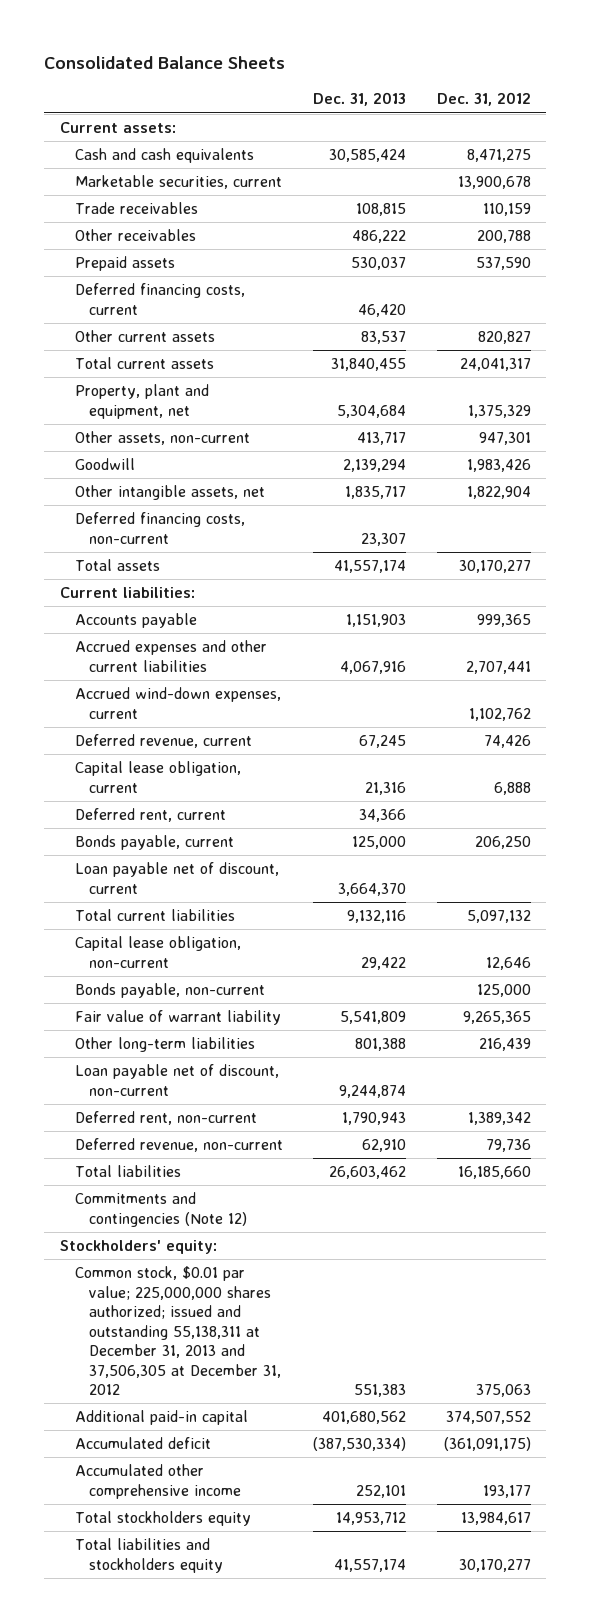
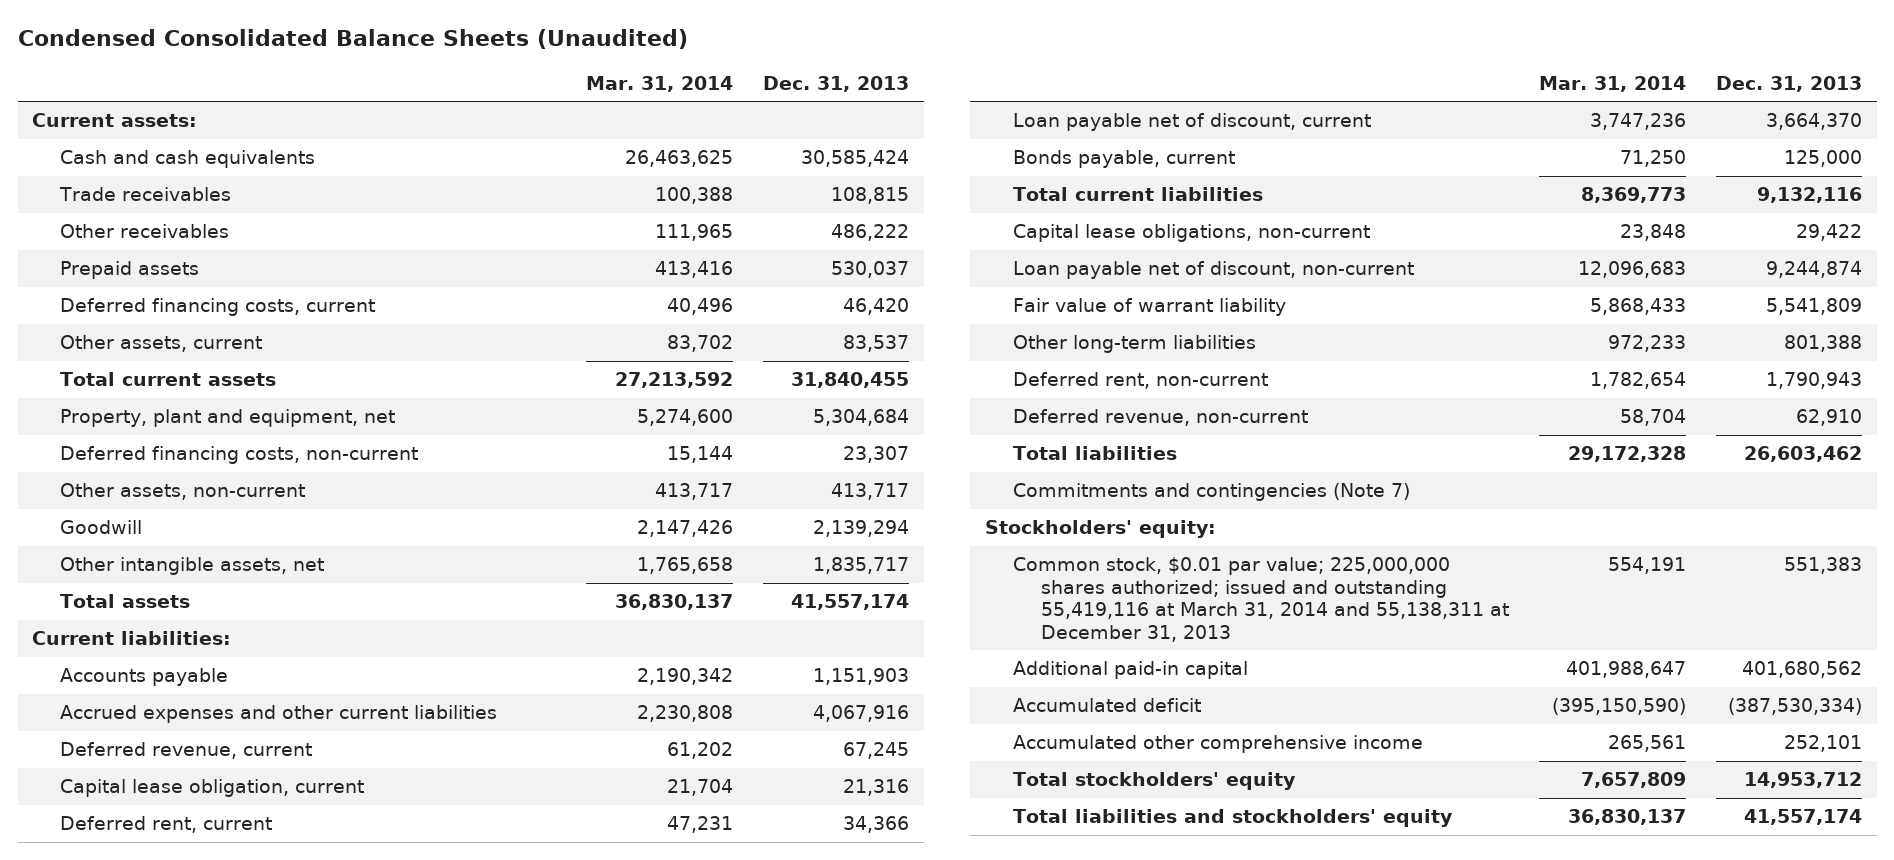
[44,56,286,70] Consolidated Balance Sheets -> [17,29,688,50] Condensed Consolidated Balance Sheets (Unaudited)
[437,92,532,107] Dec. 31, 2012 -> none
none -> [586,75,734,92] Mar. 31, 2014
[74,175,282,190] Marketable securities, current -> none
[74,330,215,343] Other current assets -> [60,335,263,353] Other assets, current
[74,512,245,544] Deferred financing costs, non-current -> [60,446,419,465] Deferred financing costs, non-current
[74,687,281,719] Accrued wind-down expenses, current -> none
[74,835,234,851] Bonds payable, current -> [1013,150,1236,169] Bonds payable, current
[74,983,265,999] Bonds payable, non-current -> none
[74,936,241,968] Capital lease obligation, non-current -> [1013,224,1371,243] Capital lease obligations, non-current
[74,1064,279,1096] Loan payable net of discount, non-current -> [1013,261,1415,280] Loan payable net of discount, non-current
[74,1192,248,1227] Commitments and contingencies (Note 12) -> [1013,483,1411,502] Commitments and contingencies (Note 7)
[74,1266,282,1396] Common stock, $0.01 par value; 225,000,000 shares authorized; issued and outstanding 55,138,311 at December 31, 2013 and 37,506,305 at December 31, 2012 -> [1013,557,1509,642] Common stock, $0.01 par value; 225,000,000 shares authorized; issued and outstanding 55,419,116 at March 31, 2014 and 55,138,311 at December 31, 2013
[74,1511,251,1527] Total stockholders equity -> [1013,772,1297,791] Total stockholders' equity
[74,1538,224,1573] Total liabilities and stockholders equity -> [1013,809,1454,828] Total liabilities and stockholders' equity

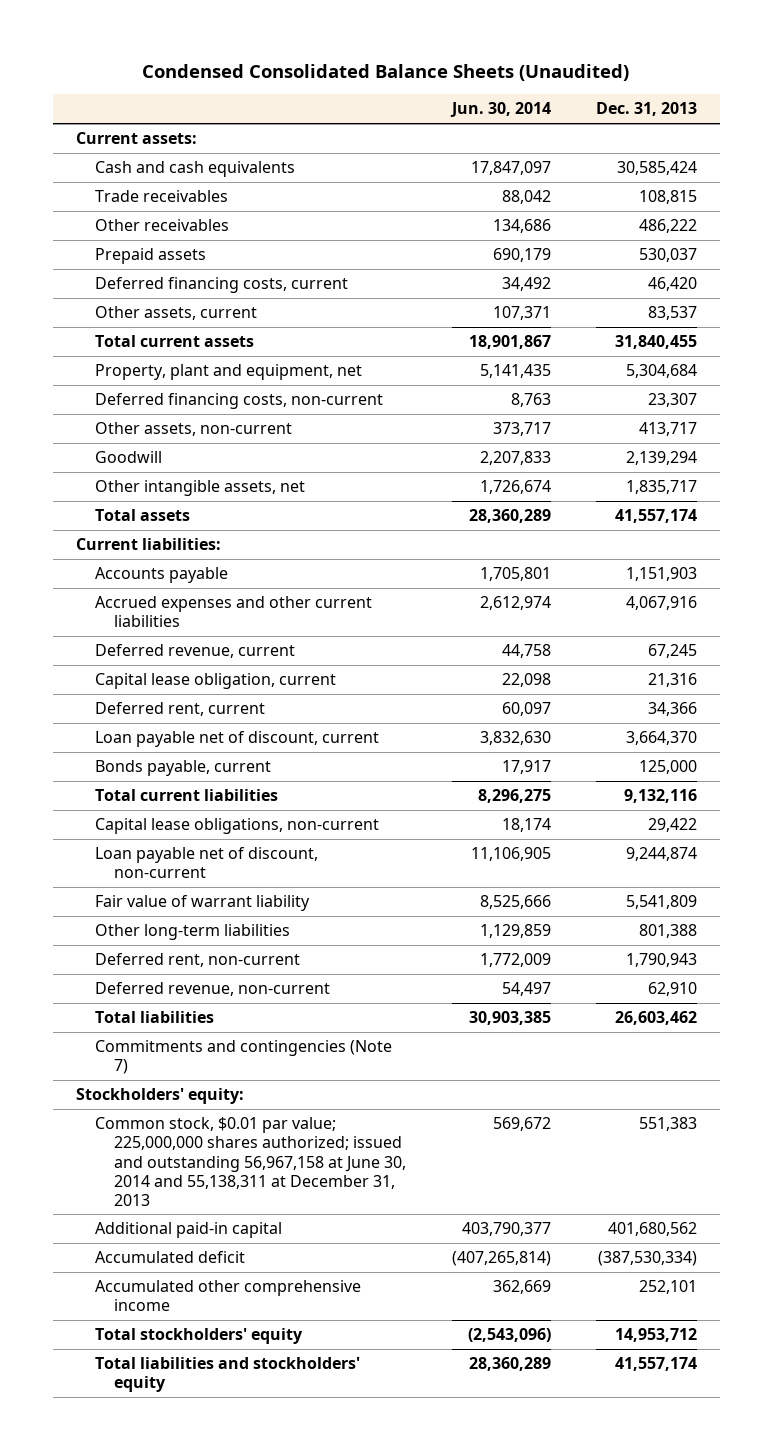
[586,75,734,92] Mar. 31, 2014 -> none
none -> [449,102,551,118] Jun. 30, 2014
[1013,557,1509,642] Common stock, $0.01 par value; 225,000,000 shares authorized; issued and outstanding 55,419,116 at March 31, 2014 and 55,138,311 at December 31, 2013 -> [94,1117,407,1206] Common stock, $0.01 par value; 225,000,000 shares authorized; issued and outstanding 56,967,158 at June 30, 2014 and 55,138,311 at December 31, 2013

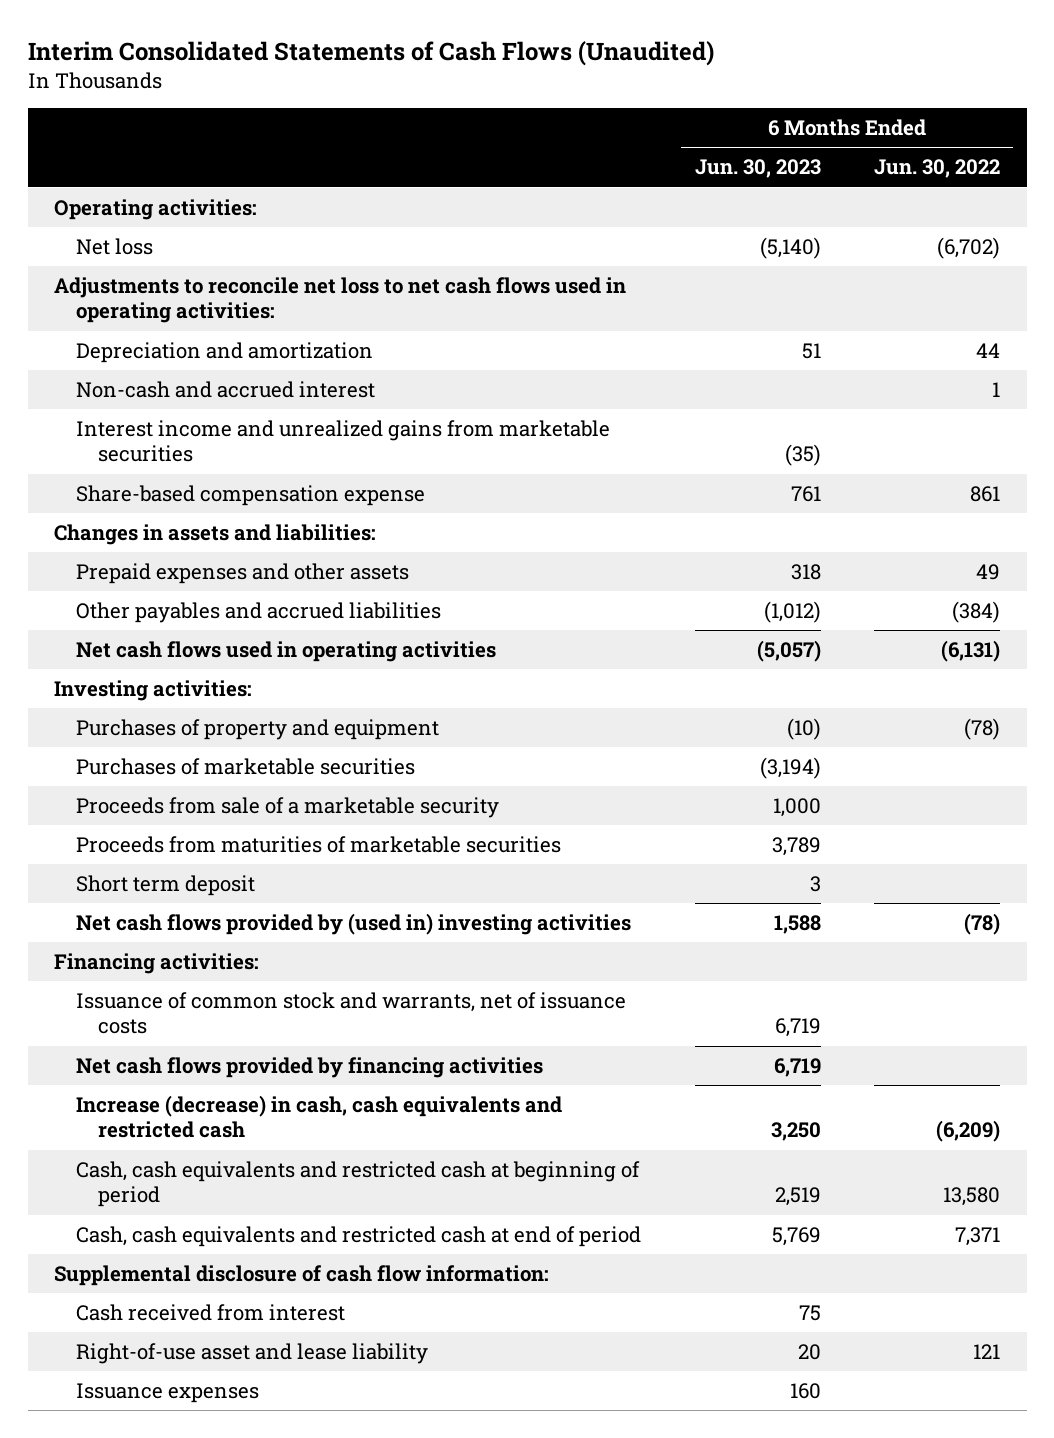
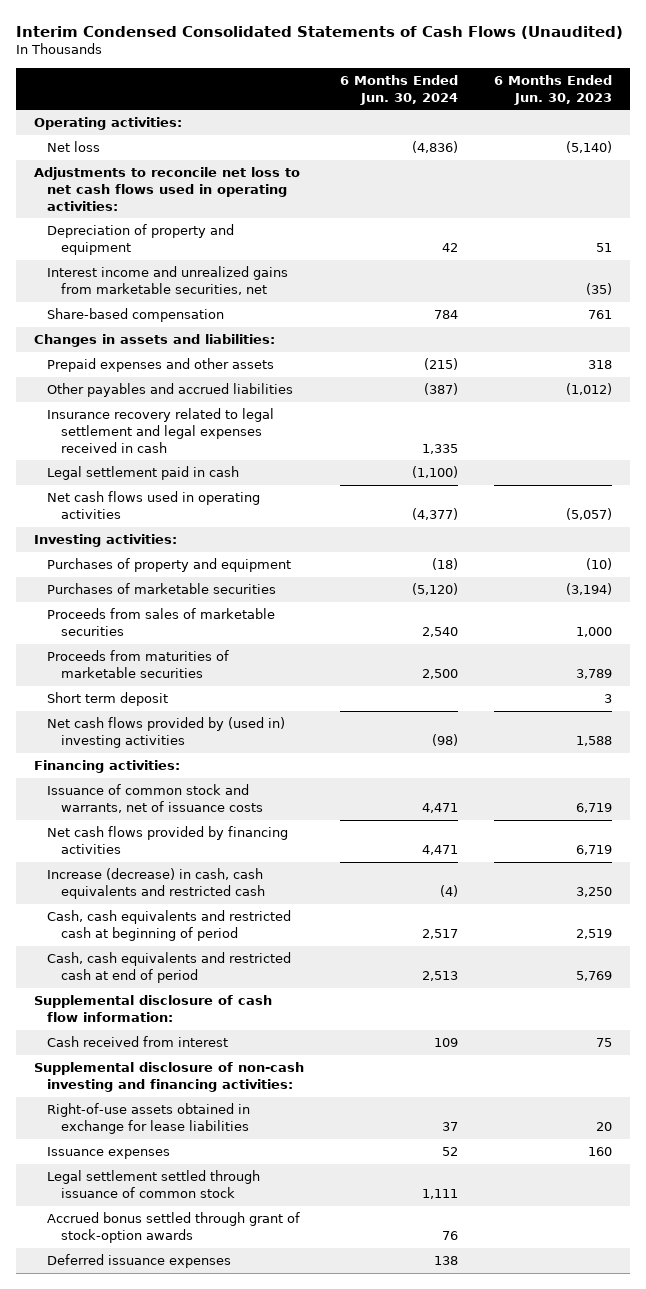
[27,40,714,66] Interim Consolidated Statements of Cash Flows (Unaudited) -> [16,25,624,39] Interim Condensed Consolidated Statements of Cash Flows (Unaudited)
[874,159,1001,179] Jun. 30, 2022 -> none
none -> [339,74,458,105] 6 Months Ended Jun. 30, 2024
[76,380,376,398] Non-cash and accrued interest -> none
[76,341,374,363] Depreciation and amortization -> [47,224,235,256] Depreciation of property and equipment
[76,419,611,463] Interest income and unrealized gains from marketable securities -> [47,266,289,296] Interest income and unrealized gains from marketable securities, net
[76,484,426,506] Share-based compensation expense -> [47,308,225,323] Share-based compensation
none -> [47,408,275,453] Insurance recovery related to legal settlement and legal expenses received in cash
none -> [47,466,240,481] Legal settlement paid in cash
[76,796,500,818] Proceeds from sale of a marketable security -> [47,608,276,637] Proceeds from sales of marketable securities
none -> [34,1062,305,1093] Supplemental disclosure of non-cash investing and financing activities:
[76,1342,429,1364] Right-of-use asset and lease liability -> [47,1103,251,1135] Right-of-use assets obtained in exchange for lease liabilities
none -> [47,1170,261,1199] Legal settlement settled through issuance of common stock
none -> [47,1212,301,1244] Accrued bonus settled through grant of stock-option awards
none -> [47,1254,232,1269] Deferred issuance expenses

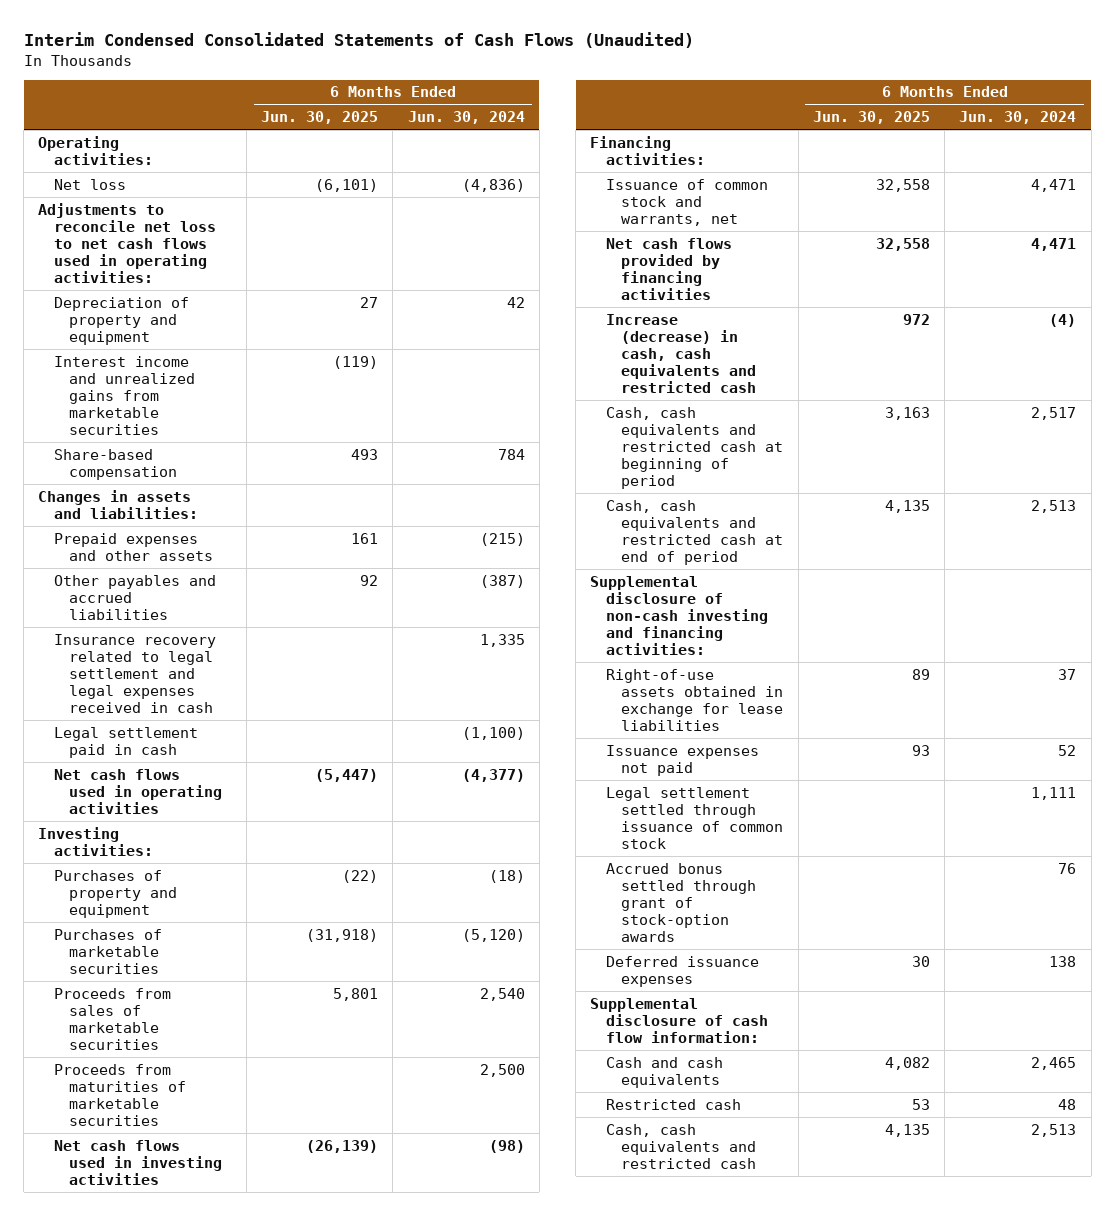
[493,74,612,105] 6 Months Ended Jun. 30, 2023 -> none
none -> [260,111,378,125] Jun. 30, 2025
[47,266,289,296] Interest income and unrealized gains from marketable securities, net -> [53,355,196,436] Interest income and unrealized gains from marketable securities
[47,692,169,707] Short term deposit -> none
[47,717,286,749] Net cash flows provided by (used in) investing activities -> [53,1139,223,1185] Net cash flows used in investing activities
[47,784,263,814] Issuance of common stock and warrants, net of issuance costs -> [605,178,768,226] Issuance of common stock and warrants, net
[47,1036,229,1048] Cash received from interest -> none
[47,1147,171,1160] Issuance expenses -> [605,744,759,776] Issuance expenses not paid
[34,995,273,1023] Supplemental disclosure of cash flow information: -> [590,997,768,1043] Supplemental disclosure of cash flow information:
none -> [605,1056,723,1088] Cash and cash equivalents
none -> [605,1098,741,1110] Restricted cash
none -> [605,1123,757,1169] Cash, cash equivalents and restricted cash

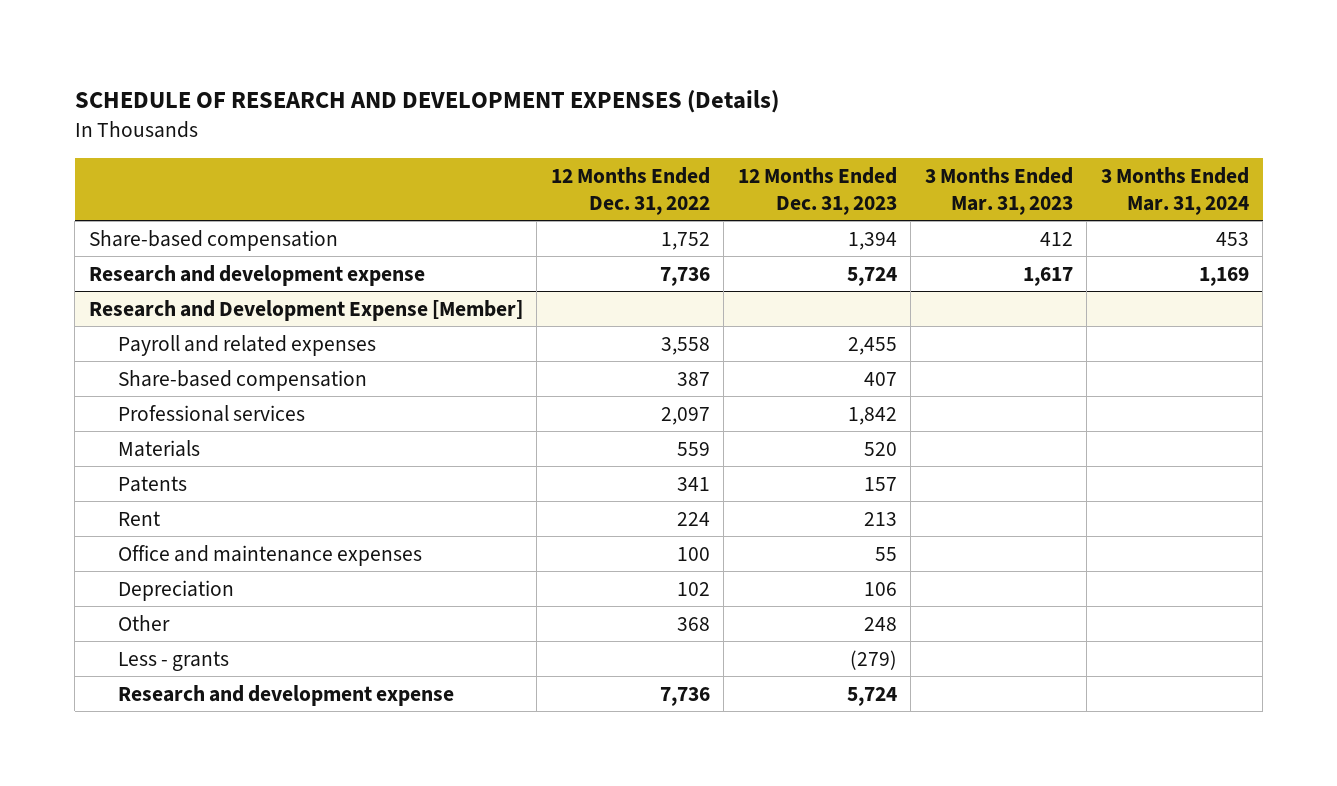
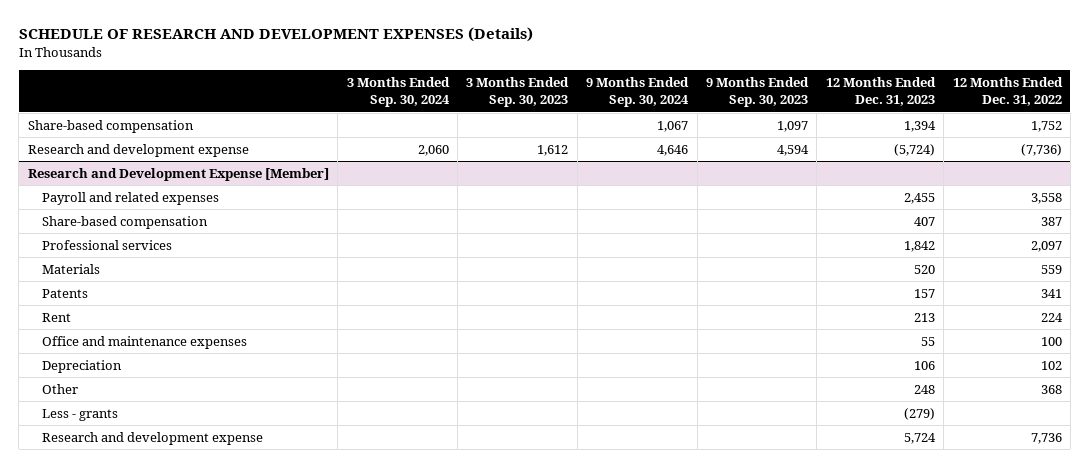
[924,166,1073,215] 3 Months Ended Mar. 31, 2023 -> none
[1100,166,1249,215] 3 Months Ended Mar. 31, 2024 -> none
none -> [346,77,450,108] 3 Months Ended Sep. 30, 2024
none -> [466,77,570,108] 3 Months Ended Sep. 30, 2023
none -> [586,77,690,108] 9 Months Ended Sep. 30, 2024
none -> [705,77,809,108] 9 Months Ended Sep. 30, 2023
[659,266,710,286] 7,736 -> [1020,143,1062,156] (7,736)
[846,266,897,286] 5,724 -> [893,143,935,156] (5,724)

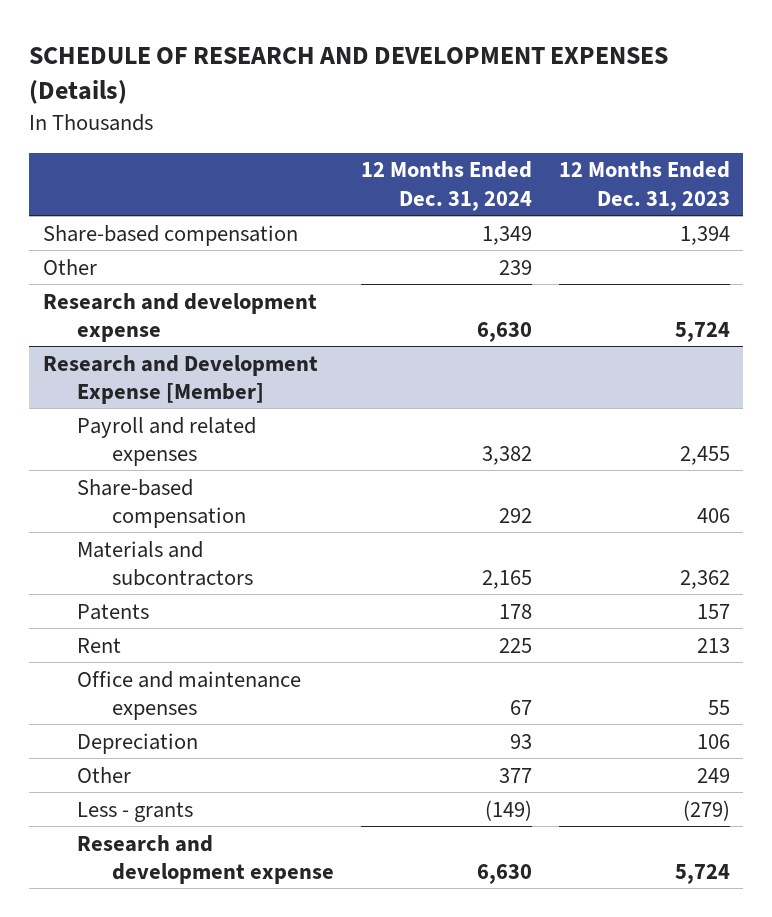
[346,77,450,108] 3 Months Ended Sep. 30, 2024 -> none
[466,77,570,108] 3 Months Ended Sep. 30, 2023 -> none
[586,77,690,108] 9 Months Ended Sep. 30, 2024 -> none
[705,77,809,108] 9 Months Ended Sep. 30, 2023 -> none
[952,77,1063,107] 12 Months Ended Dec. 31, 2022 -> none
none -> [360,161,532,211] 12 Months Ended Dec. 31, 2024
none -> [42,258,97,275] Other
[893,143,935,156] (5,724) -> [674,321,730,342] 5,724
[41,239,172,250] Professional services -> none
[913,216,935,226] 407 -> [696,507,730,523] 406
[41,263,100,274] Materials -> [77,540,253,586] Materials and subcontractors
[913,264,935,274] 520 -> [679,569,730,589] 2,362
[913,384,935,394] 248 -> [696,767,730,783] 249

